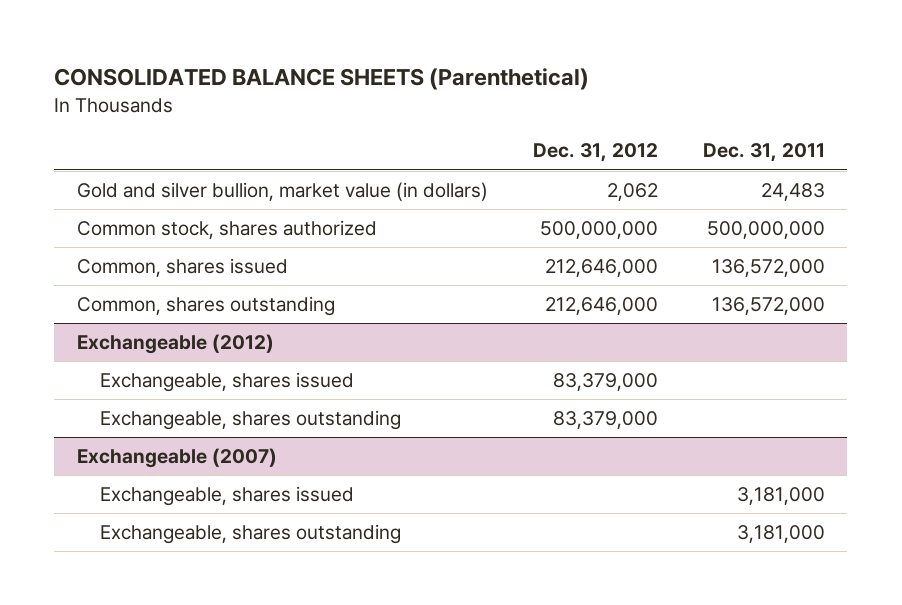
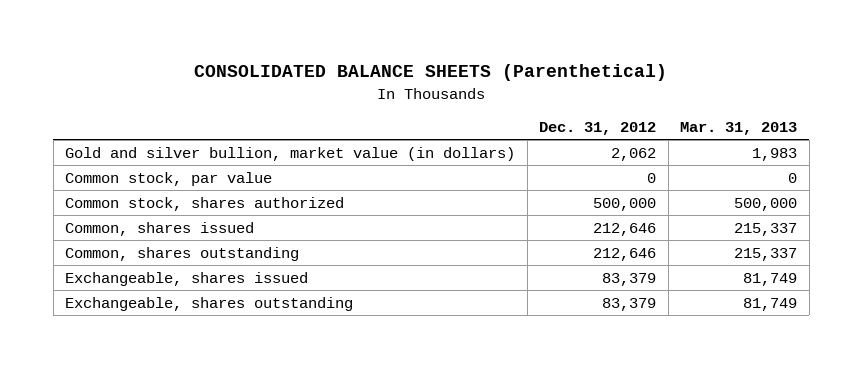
[702,143,825,163] Dec. 31, 2011 -> none
none -> [680,121,798,135] Mar. 31, 2013
[76,334,274,355] Exchangeable (2012) -> none
[76,448,277,469] Exchangeable (2007) -> none
[99,486,354,507] Exchangeable, shares issued -> none
[99,524,401,545] Exchangeable, shares outstanding -> none
none -> [65,171,273,186] Common stock, par value
[539,221,658,240] 500,000,000 -> [593,197,657,211] 500,000
[544,259,658,278] 212,646,000 -> [593,222,657,236] 212,646
[544,297,658,316] 212,646,000 -> [593,247,657,261] 212,646
[552,373,658,392] 83,379,000 -> [602,272,657,286] 83,379
[552,411,658,430] 83,379,000 -> [602,297,657,311] 83,379

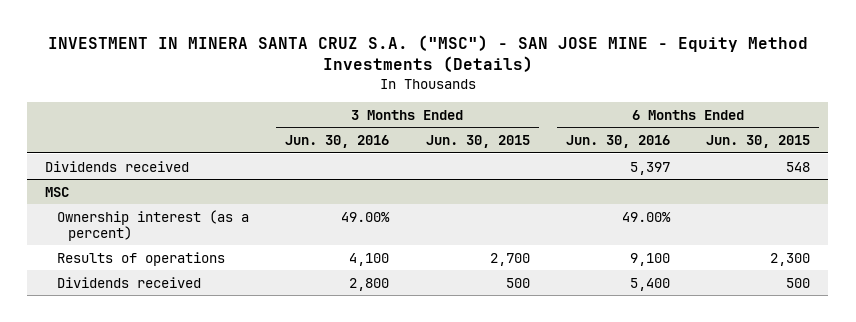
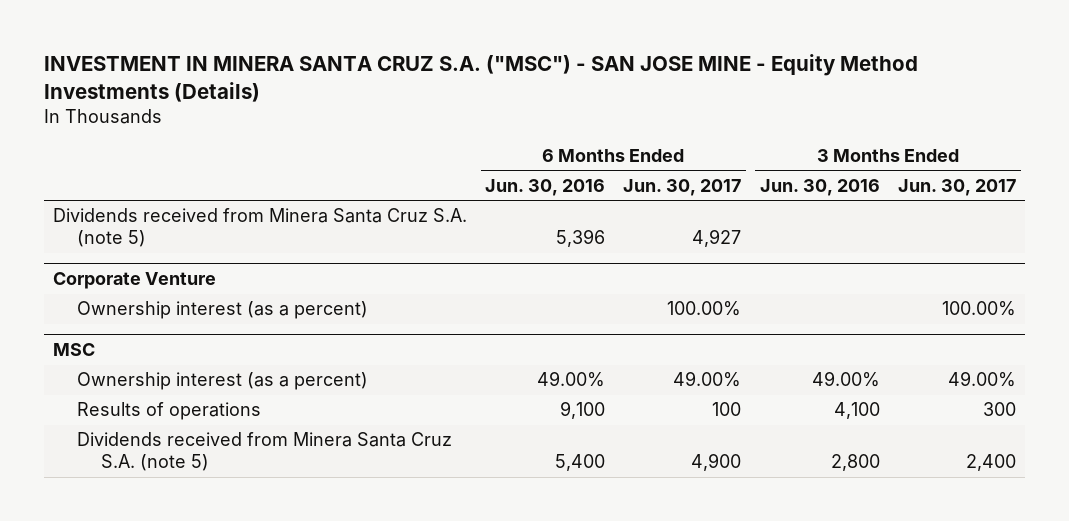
[425,134,530,148] Jun. 30, 2015 -> none
[706,134,811,148] Jun. 30, 2015 -> none
none -> [623,178,742,196] Jun. 30, 2017
none -> [897,178,1016,196] Jun. 30, 2017
[45,160,190,172] Dividends received -> [52,208,467,248] Dividends received from Minera Santa Cruz S.A. (note 5)
[629,161,670,175] 5,397 -> [556,229,606,248] 5,396
none -> [52,272,216,290] Corporate Venture
none -> [77,301,369,320] Ownership interest (as a percent)
[56,276,201,288] Dividends received -> [77,432,453,472] Dividends received from Minera Santa Cruz S.A. (note 5)

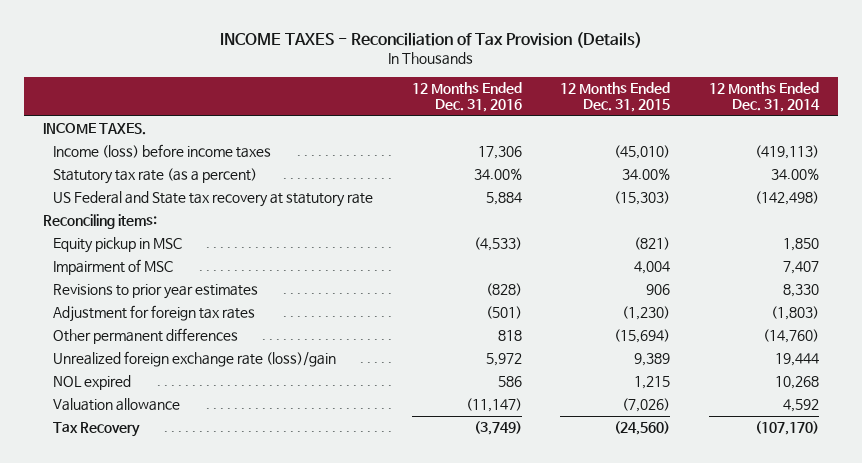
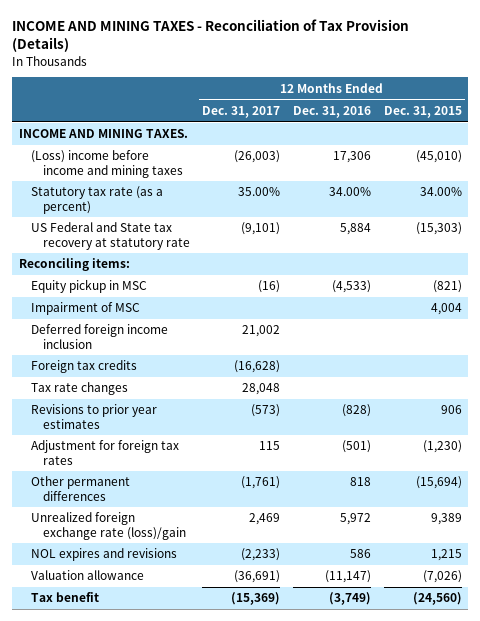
[220,31,643,48] INCOME TAXES - Reconciliation of Tax Provision (Details) -> [12,18,410,53] INCOME AND MINING TAXES - Reconciliation of Tax Provision (Details)
[708,81,820,113] 12 Months Ended Dec. 31, 2014 -> none
none -> [202,105,281,118] Dec. 31, 2017
[43,123,147,136] INCOME TAXES. -> [18,129,188,139] INCOME AND MINING TAXES.
[53,144,272,159] Income (loss) before income taxes -> [30,150,183,178] (Loss) income before income and mining taxes
none -> [30,324,168,349] Deferred foreign income inclusion
none -> [30,360,137,374] Foreign tax credits
none -> [30,382,128,396] Tax rate changes
[53,375,132,391] NOL expired -> [30,548,177,562] NOL expires and revisions
[53,422,141,438] Tax Recovery -> [30,592,99,603] Tax benefit

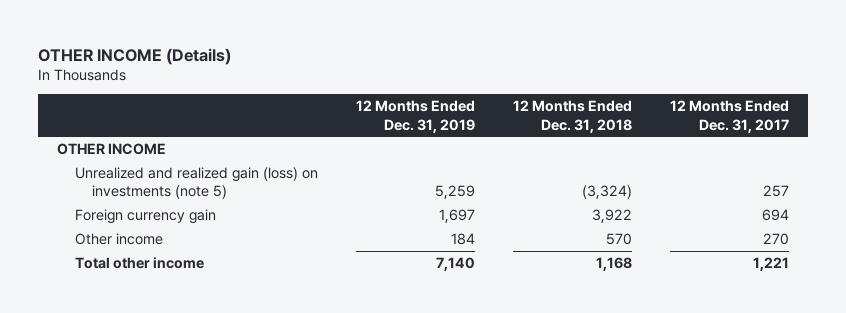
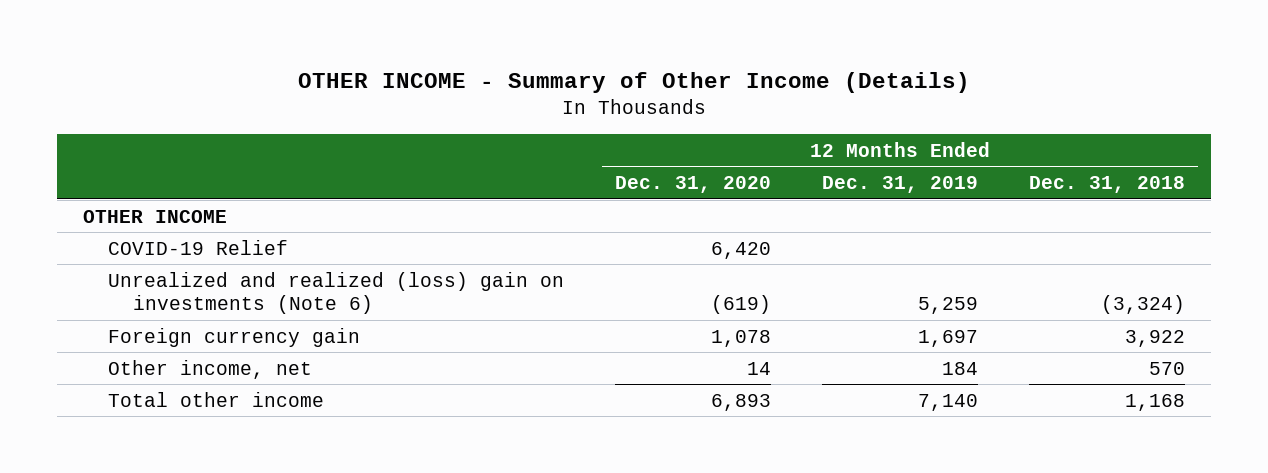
[38,47,232,65] OTHER INCOME (Details) -> [297,71,970,93] OTHER INCOME - Summary of Other Income (Details)
[669,100,789,133] 12 Months Ended Dec. 31, 2017 -> none
none -> [614,175,771,193] Dec. 31, 2020
none -> [107,239,288,255] COVID-19 Relief
[74,166,318,200] Unrealized and realized gain (loss) on investments (note 5) -> [107,271,564,315] Unrealized and realized (loss) gain on investments (Note 6)
[74,232,163,245] Other income -> [107,359,312,379] Other income, net

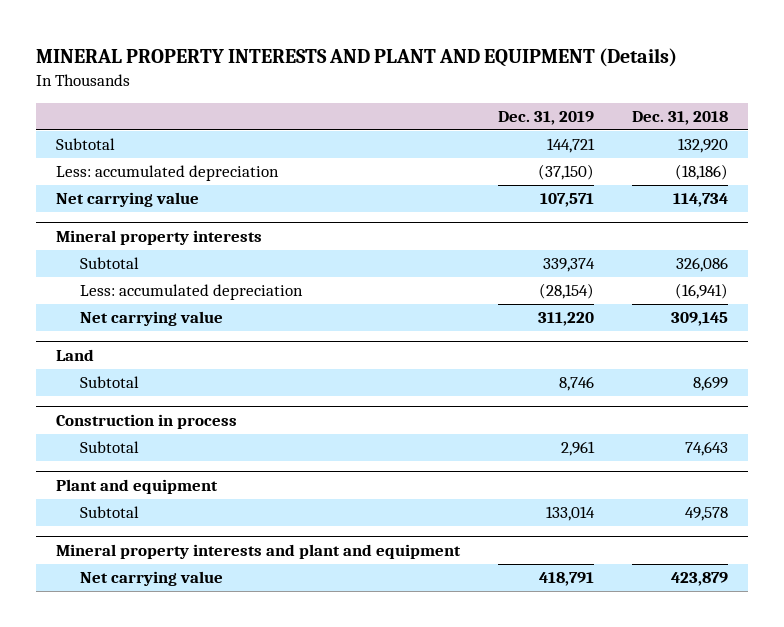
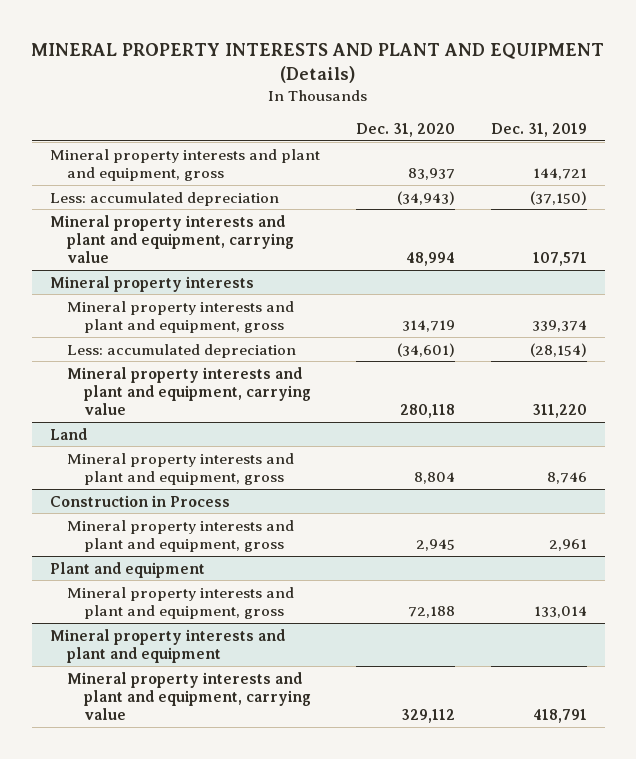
[632,111,729,126] Dec. 31, 2018 -> none
none -> [355,122,455,137] Dec. 31, 2020
[55,138,115,151] Subtotal -> [49,148,320,181] Mineral property interests and plant and equipment, gross
[55,192,199,208] Net carrying value -> [49,214,295,264] Mineral property interests and plant and equipment, carrying value
[79,257,139,270] Subtotal -> [67,300,295,333] Mineral property interests and plant and equipment, gross
[79,311,223,327] Net carrying value -> [67,366,312,416] Mineral property interests and plant and equipment, carrying value
[79,376,139,389] Subtotal -> [67,452,295,485] Mineral property interests and plant and equipment, gross
[55,414,237,430] Construction in process -> [49,494,230,507] Construction in Process
[79,441,139,454] Subtotal -> [67,519,295,552] Mineral property interests and plant and equipment, gross
[79,506,139,519] Subtotal -> [67,586,295,619] Mineral property interests and plant and equipment, gross
[79,571,223,587] Net carrying value -> [67,671,312,721] Mineral property interests and plant and equipment, carrying value

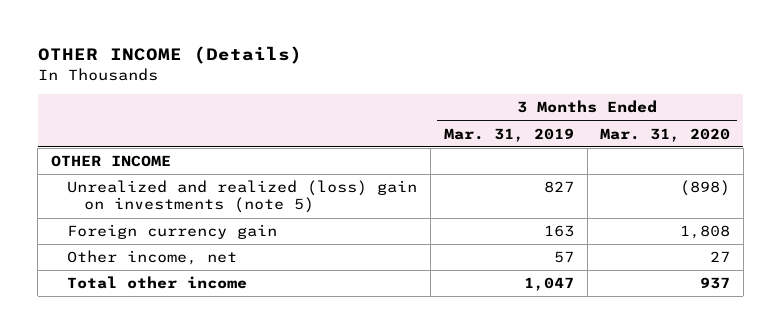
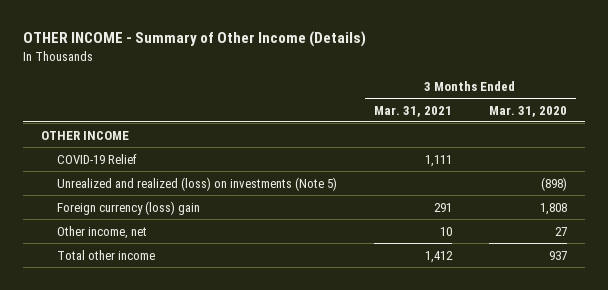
[37,46,302,65] OTHER INCOME (Details) -> [22,31,366,48] OTHER INCOME - Summary of Other Income (Details)
[443,127,574,142] Mar. 31, 2019 -> none
none -> [373,105,452,117] Mar. 31, 2021
none -> [57,153,138,164] COVID-19 Relief
[67,180,418,214] Unrealized and realized (loss) gain on investments (note 5) -> [57,176,338,191] Unrealized and realized (loss) on investments (Note 5)
[67,224,278,240] Foreign currency gain -> [57,200,201,215] Foreign currency (loss) gain

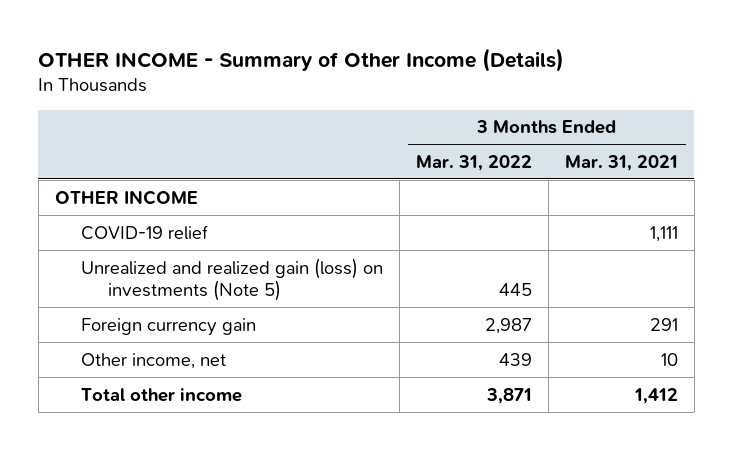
[488,105,567,117] Mar. 31, 2020 -> none
none -> [416,154,533,171] Mar. 31, 2022
[57,153,138,164] COVID-19 Relief -> [81,224,209,240] COVID-19 relief
[57,176,338,191] Unrealized and realized (loss) on investments (Note 5) -> [81,257,384,302] Unrealized and realized gain (loss) on investments (Note 5)
[57,200,201,215] Foreign currency (loss) gain -> [81,317,257,336] Foreign currency gain

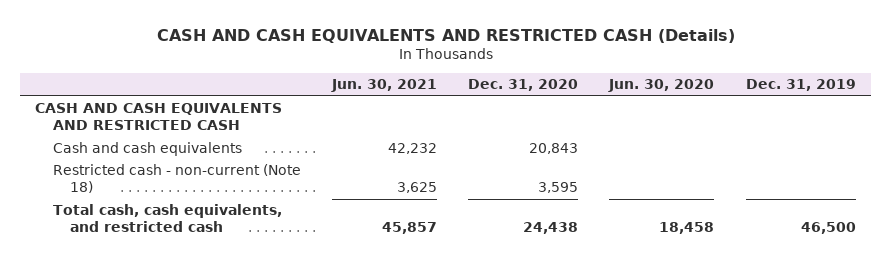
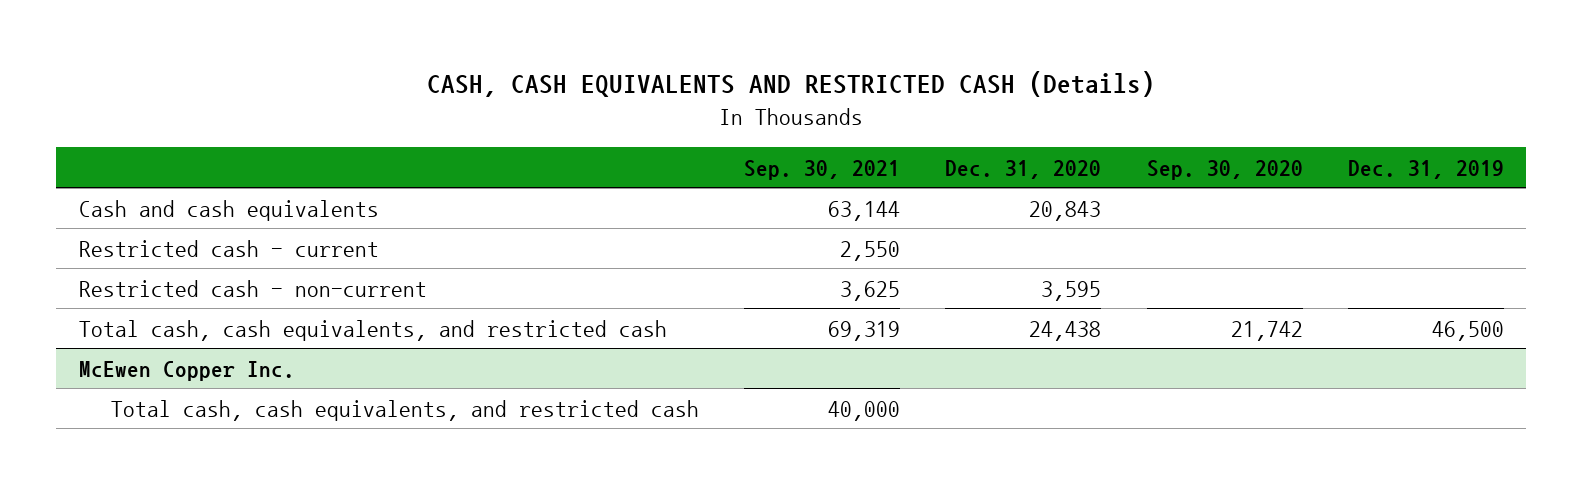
[156,28,735,43] CASH AND CASH EQUIVALENTS AND RESTRICTED CASH (Details) -> [427,71,1156,98] CASH, CASH EQUIVALENTS AND RESTRICTED CASH (Details)
[330,79,437,93] Jun. 30, 2021 -> none
[608,79,715,93] Jun. 30, 2020 -> none
none -> [744,159,901,180] Sep. 30, 2021
none -> [1146,159,1303,180] Sep. 30, 2020
[35,103,283,131] CASH AND CASH EQUIVALENTS AND RESTRICTED CASH -> none
none -> [78,239,379,257] Restricted cash - current
[52,164,301,194] Restricted cash - non-current (Note 18) -> [78,279,427,297] Restricted cash - non-current
none -> [78,360,295,381] McEwen Copper Inc.
none -> [111,399,700,421] Total cash, cash equivalents, and restricted cash

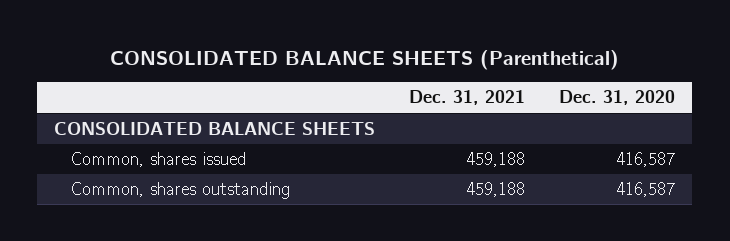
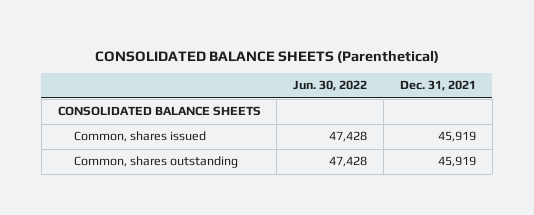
[559,90,676,106] Dec. 31, 2020 -> none
none -> [293,80,368,92] Jun. 30, 2022
[466,152,526,168] 459,188 -> [438,131,477,143] 45,919
[466,182,526,198] 459,188 -> [438,156,477,168] 45,919

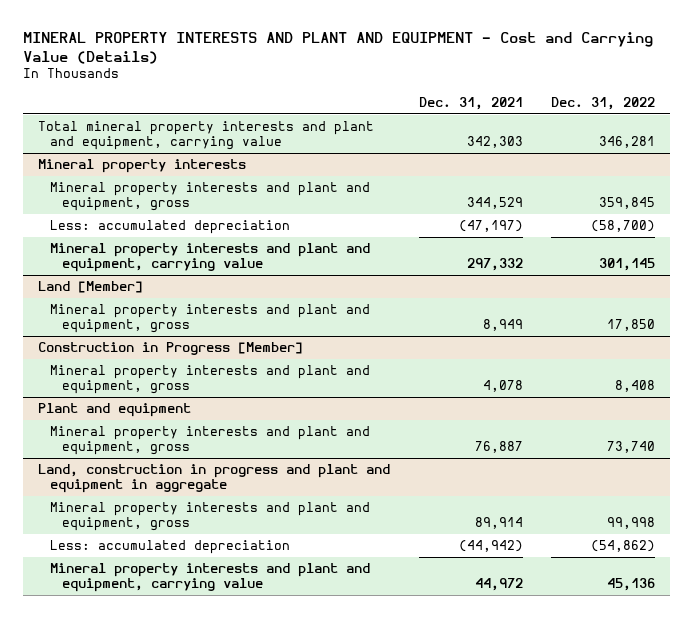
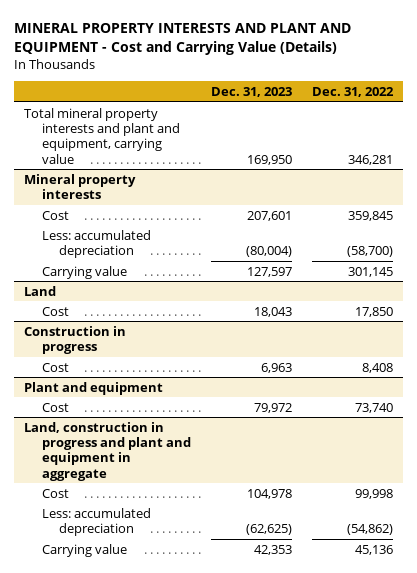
[418,96,523,110] Dec. 31, 2021 -> none
none -> [210,87,292,98] Dec. 31, 2023
[50,182,371,211] Mineral property interests and plant and equipment, gross -> [41,210,69,220] Cost
[50,243,371,272] Mineral property interests and plant and equipment, carrying value -> [41,265,127,279] Carrying value
[37,281,143,294] Land [Member] -> [24,285,57,296] Land
[50,304,371,333] Mineral property interests and plant and equipment, gross -> [41,306,69,316] Cost
[37,342,303,356] Construction in Progress [Member] -> [24,325,127,354] Construction in progress
[50,365,371,394] Mineral property interests and plant and equipment, gross -> [41,362,69,372] Cost
[50,426,371,455] Mineral property interests and plant and equipment, gross -> [41,402,69,412] Cost
[50,502,371,531] Mineral property interests and plant and equipment, gross -> [41,488,69,498] Cost
[50,563,371,592] Mineral property interests and plant and equipment, carrying value -> [41,543,127,557] Carrying value

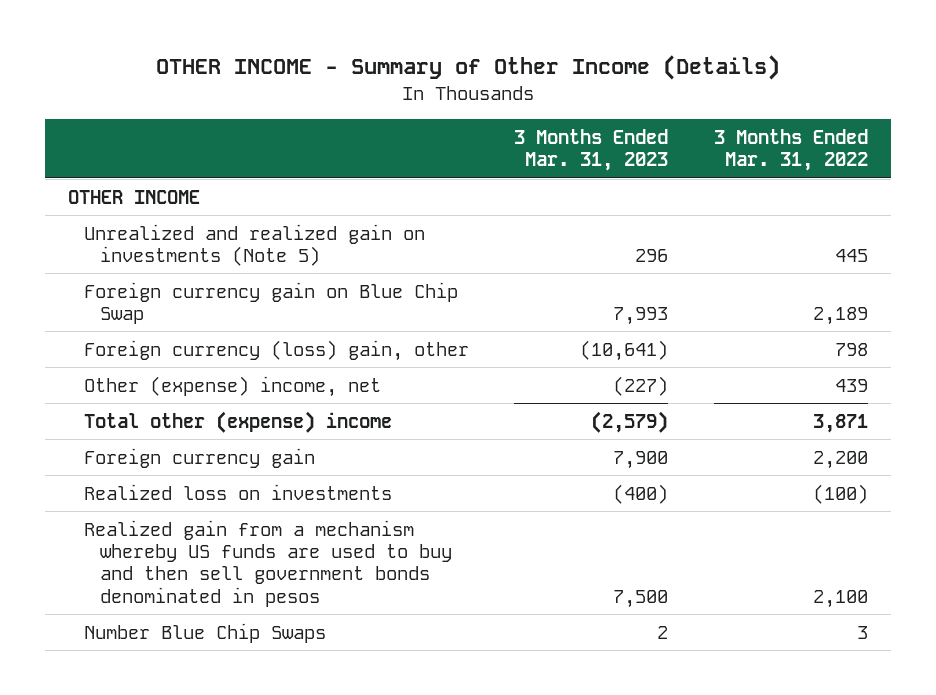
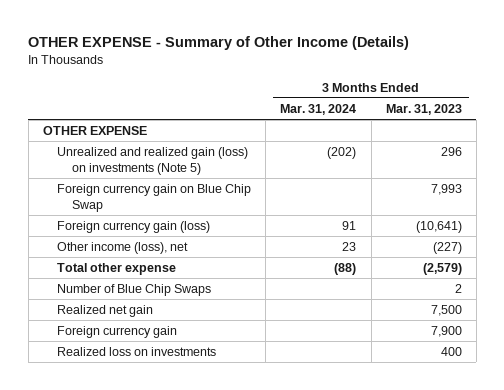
[156,55,781,81] OTHER INCOME - Summary of Other Income (Details) -> [28,36,410,51] OTHER EXPENSE - Summary of Other Income (Details)
[714,128,869,172] 3 Months Ended Mar. 31, 2022 -> none
none -> [280,103,357,115] Mar. 31, 2024
[67,189,200,204] OTHER INCOME -> [42,125,147,135] OTHER EXPENSE
[83,223,425,267] Unrealized and realized gain on investments (Note 5) -> [57,146,249,176] Unrealized and realized gain (loss) on investments (Note 5)
[83,339,469,361] Foreign currency (loss) gain, other -> [57,220,211,233] Foreign currency gain (loss)
[83,375,381,397] Other (expense) income, net -> [57,241,189,254] Other income (loss), net
[83,410,392,433] Total other (expense) income -> [57,262,177,275] Total other expense
none -> [57,283,212,296] Number of Blue Chip Swaps
none -> [57,304,154,317] Realized net gain
[83,519,452,607] Realized gain from a mechanism whereby US funds are used to buy and then sell government bonds denominated in pesos -> none
[83,622,326,643] Number Blue Chip Swaps -> none
[613,483,669,504] (400) -> [440,346,462,356] 400

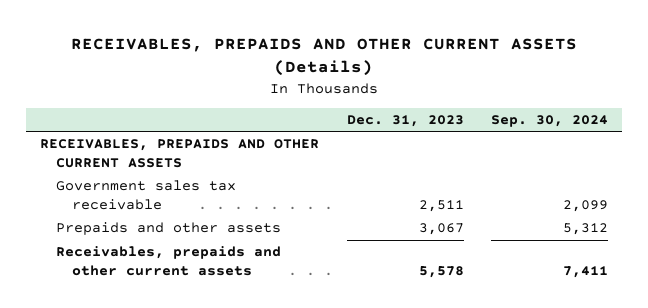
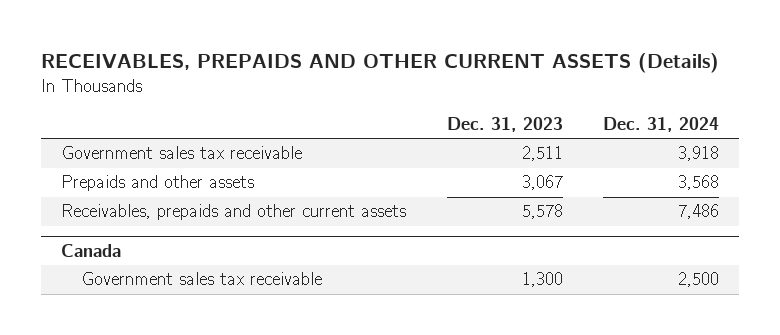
[491,114,609,127] Sep. 30, 2024 -> none
none -> [603,116,720,132] Dec. 31, 2024
[39,139,319,168] RECEIVABLES, PREPAIDS AND OTHER CURRENT ASSETS -> none
none -> [61,243,122,257] Canada
none -> [80,272,322,286] Government sales tax receivable

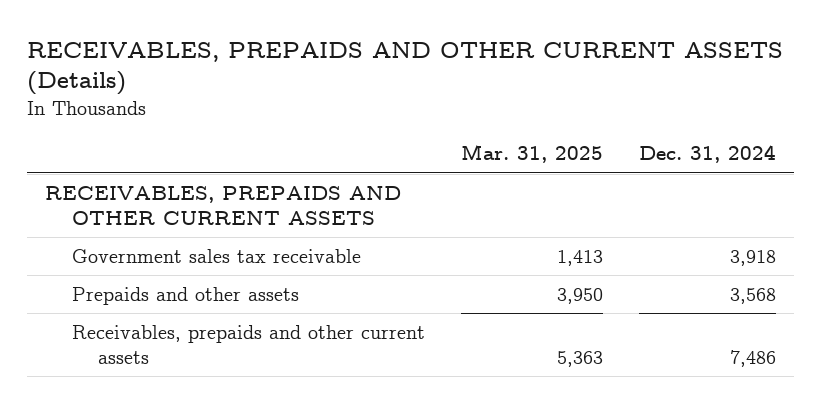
[446,116,563,132] Dec. 31, 2023 -> none
none -> [460,144,603,164] Mar. 31, 2025
none -> [45,185,402,225] RECEIVABLES, PREPAIDS AND OTHER CURRENT ASSETS
[61,243,122,257] Canada -> none
[80,272,322,286] Government sales tax receivable -> none

